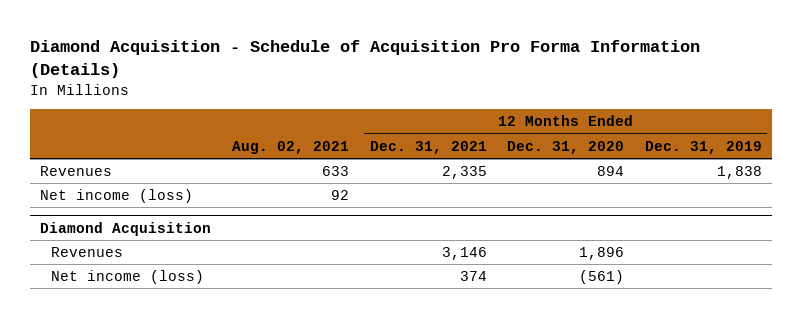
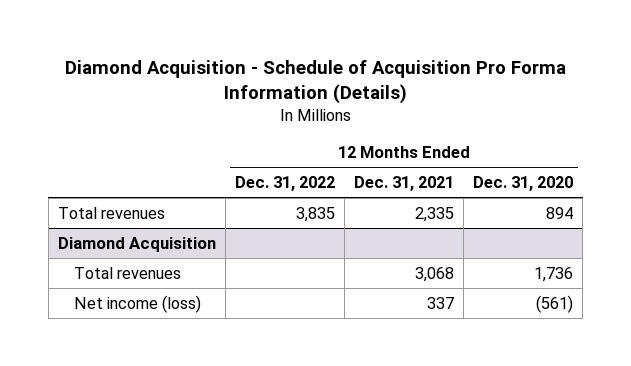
[231,140,349,154] Aug. 02, 2021 -> none
[644,140,762,154] Dec. 31, 2019 -> none
none -> [235,176,336,192] Dec. 31, 2022
[40,189,194,204] Net income (loss) -> none
[40,166,113,177] Revenues -> [57,206,165,219] Total revenues
[50,247,123,258] Revenues -> [74,266,182,279] Total revenues
[441,247,487,261] 3,146 -> [415,266,455,282] 3,068
[579,247,625,261] 1,896 -> [534,266,574,282] 1,736
[459,271,487,282] 374 -> [427,296,455,309] 337

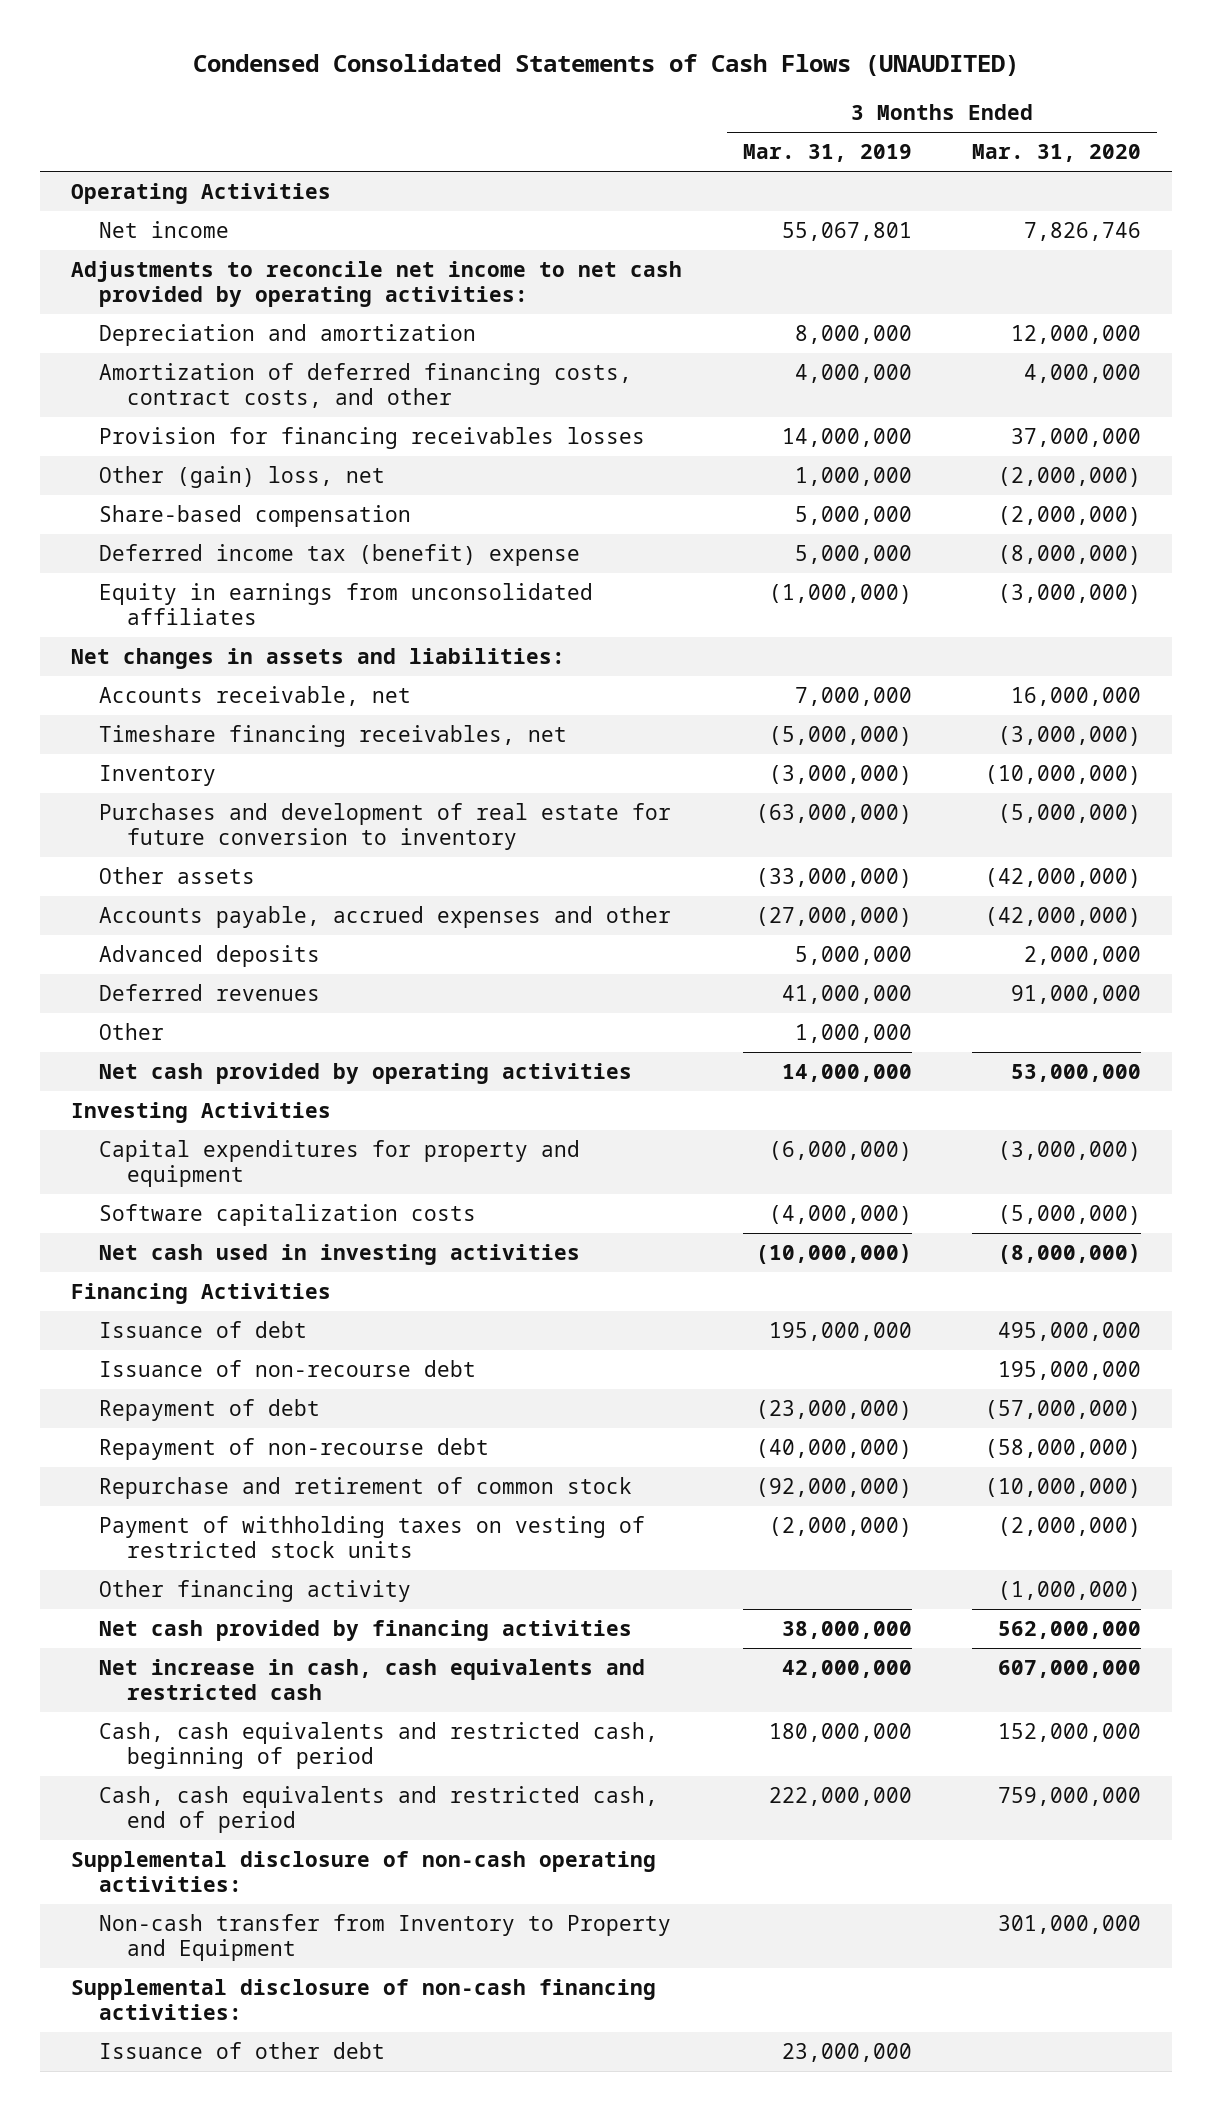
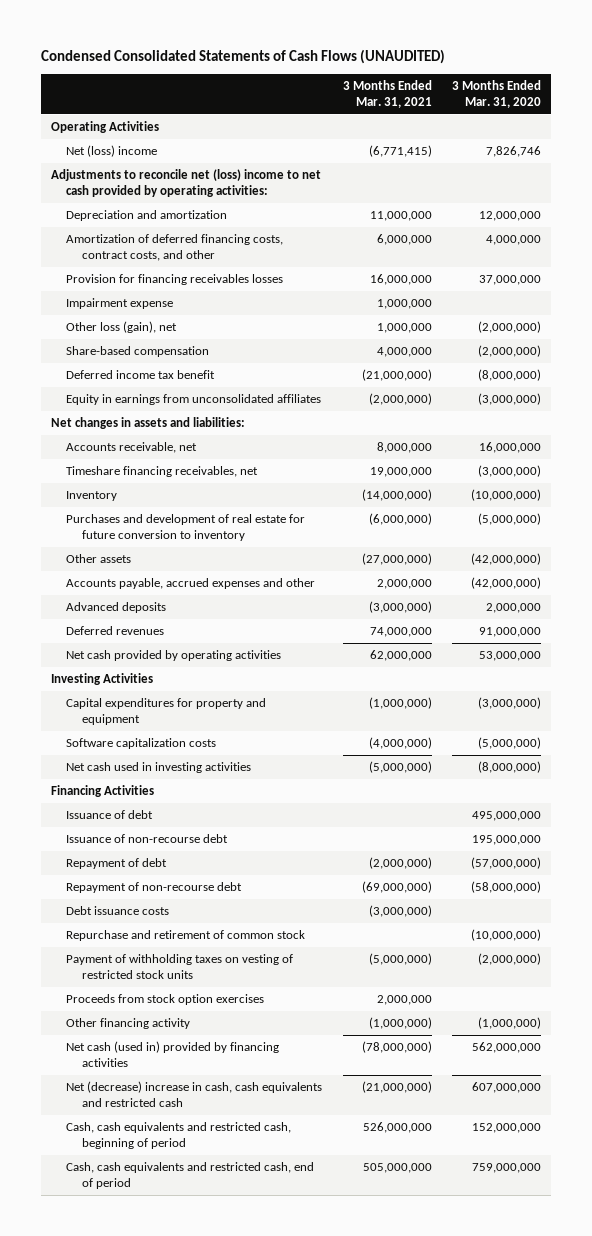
[742,144,912,163] Mar. 31, 2019 -> none
none -> [342,79,432,108] 3 Months Ended Mar. 31, 2021
[98,221,229,239] Net income -> [66,145,158,158] Net (loss) income
[70,261,682,308] Adjustments to reconcile net income to net cash provided by operating activities: -> [51,169,322,197] Adjustments to reconcile net (loss) income to net cash provided by operating activities:
none -> [66,298,174,310] Impairment expense
[98,466,385,489] Other (gain) loss, net -> [66,321,178,334] Other loss (gain), net
[98,544,580,567] Deferred income tax (benefit) expense -> [66,370,216,380] Deferred income tax benefit
[98,1023,164,1041] Other -> none
none -> [66,906,170,916] Debt issuance costs
none -> [66,994,265,1006] Proceeds from stock option exercises
[98,1620,632,1642] Net cash provided by financing activities -> [66,1041,280,1067] Net cash (used in) provided by financing activities
[98,1659,645,1701] Net increase in cash, cash equivalents and restricted cash -> [66,1081,323,1107] Net (decrease) increase in cash, cash equivalents and restricted cash
[70,1851,656,1893] Supplemental disclosure of non-cash operating activities: -> none
[98,1914,671,1962] Non-cash transfer from Inventory to Property and Equipment -> none
[70,1979,656,2021] Supplemental disclosure of non-cash financing activities: -> none
[98,2042,385,2060] Issuance of other debt -> none

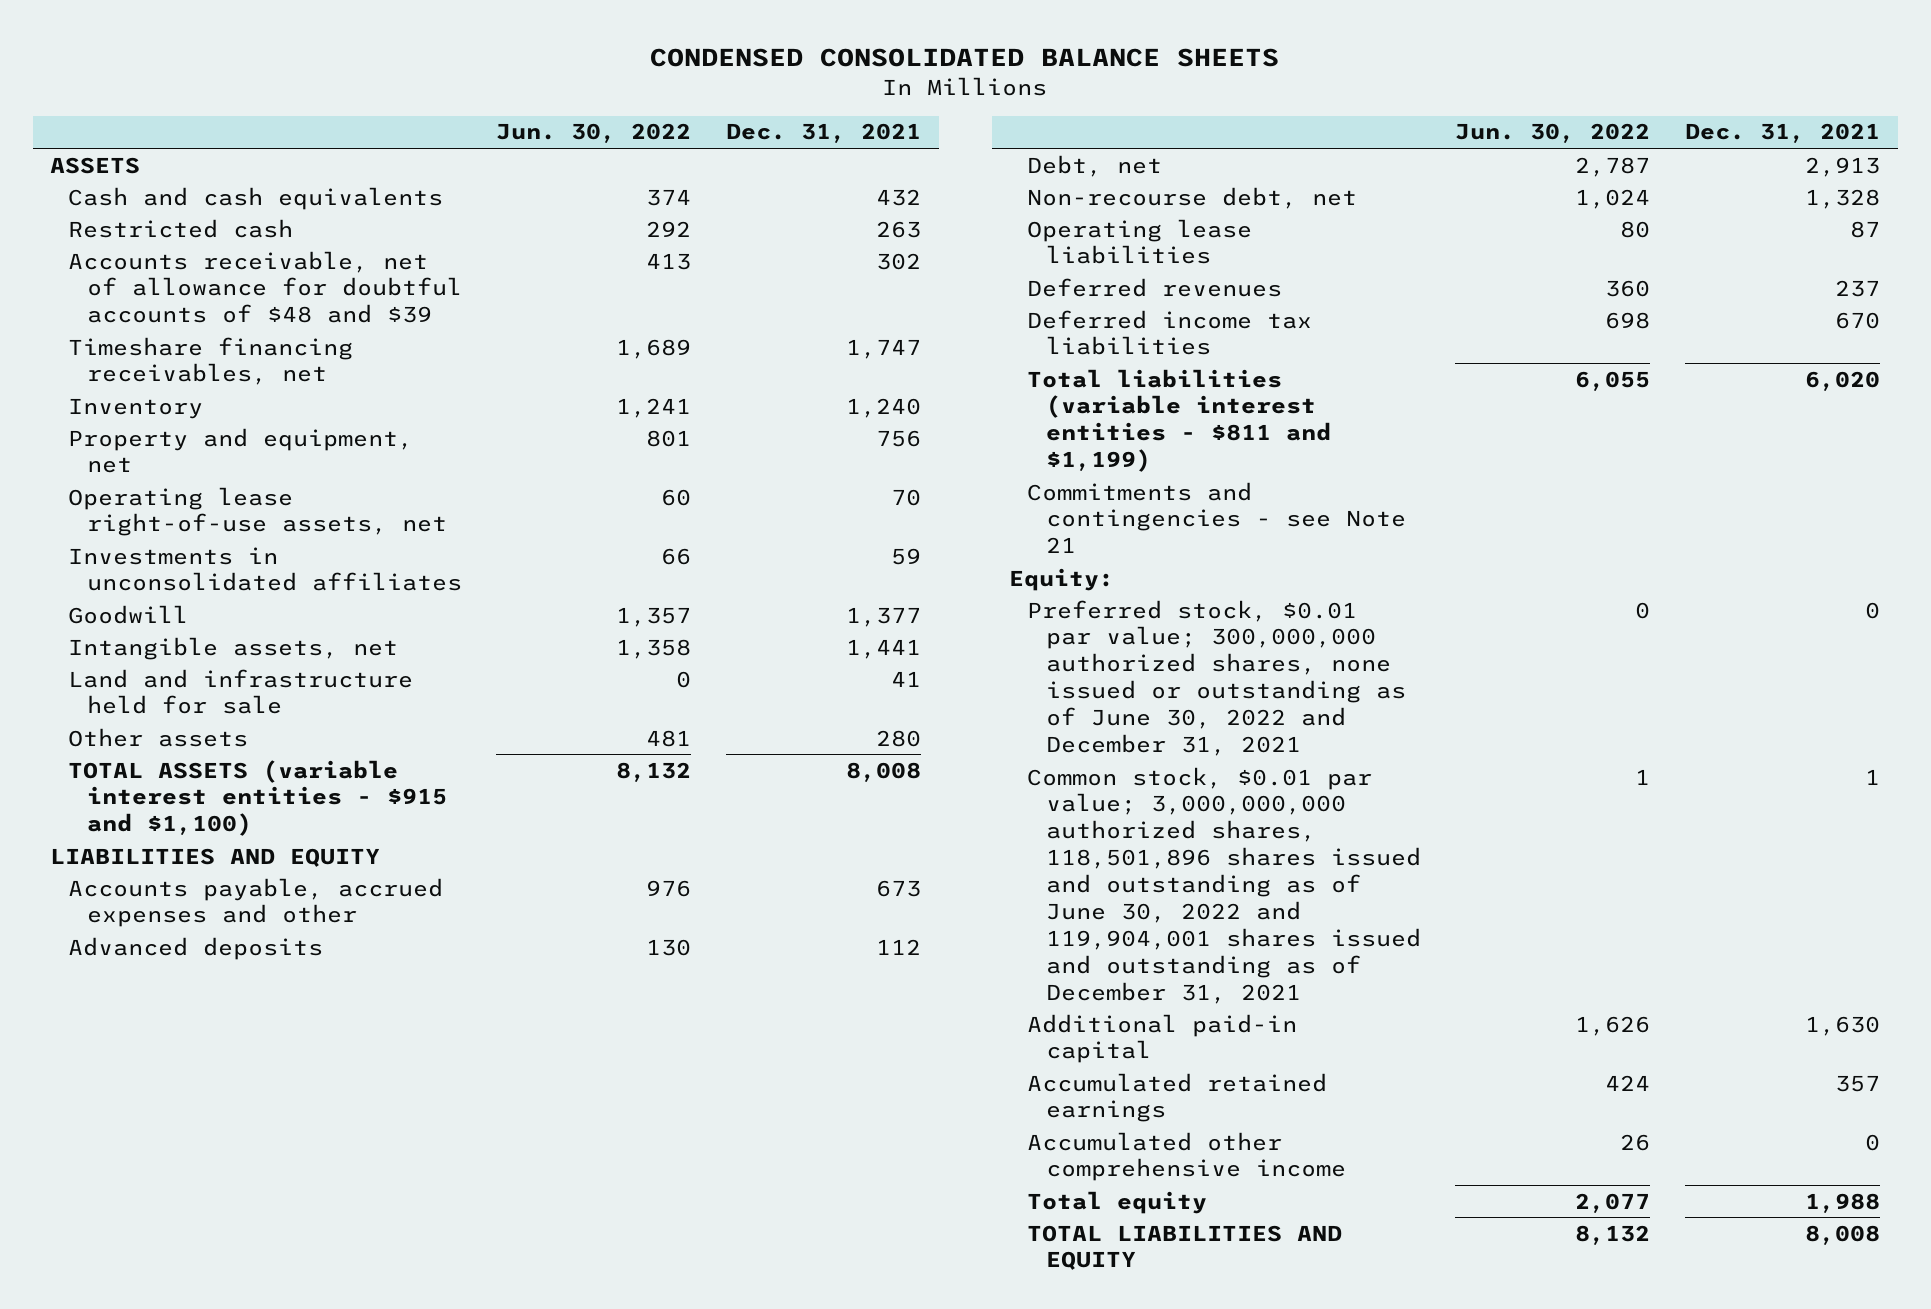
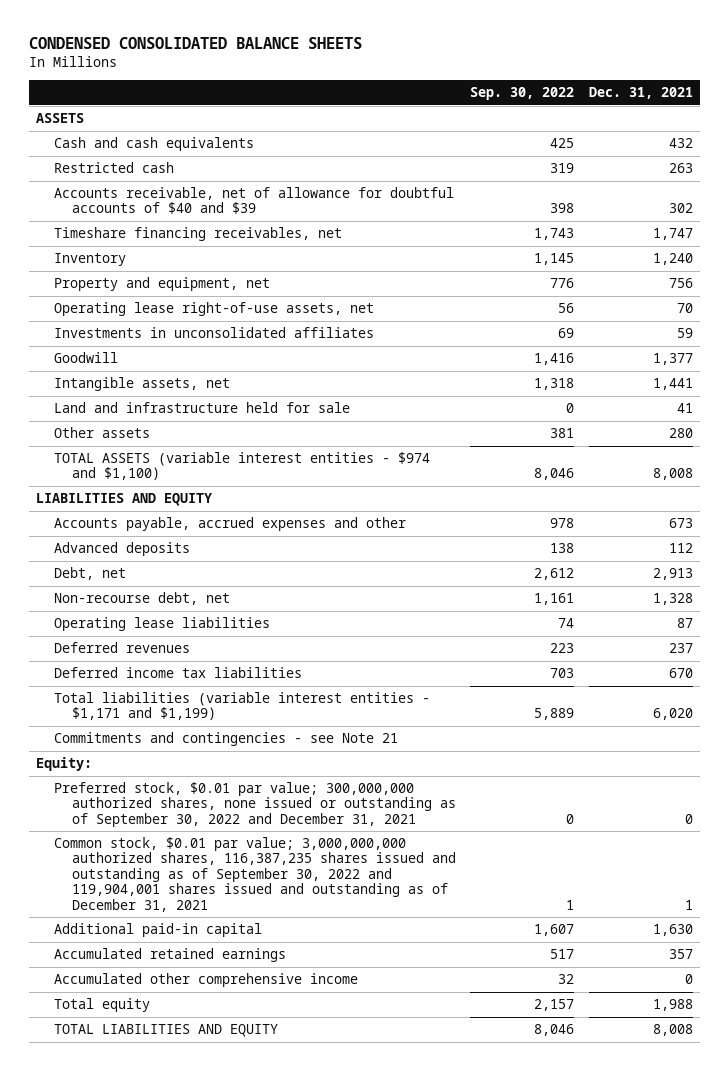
[496,123,692,144] Jun. 30, 2022 -> none
none -> [470,87,575,101] Sep. 30, 2022
[68,250,462,324] Accounts receivable, net of allowance for doubtful accounts of $48 and $39 -> [53,187,454,215] Accounts receivable, net of allowance for doubtful accounts of $40 and $39
[68,759,447,837] TOTAL ASSETS (variable interest entities - $915 and $1,100) -> [53,452,430,481] TOTAL ASSETS (variable interest entities - $974 and $1,100)
[1027,368,1331,473] Total liabilities (variable interest entities - $811 and $1,199) -> [53,692,430,721] Total liabilities (variable interest entities - $1,171 and $1,199)
[1027,599,1406,756] Preferred stock, $0.01 par value; 300,000,000 authorized shares, none issued or outstanding as of June 30, 2022 and December 31, 2021 -> [53,782,456,827] Preferred stock, $0.01 par value; 300,000,000 authorized shares, none issued or outstanding as of September 30, 2022 and December 31, 2021
[1027,766,1421,1004] Common stock, $0.01 par value; 3,000,000,000 authorized shares, 118,501,896 shares issued and outstanding as of June 30, 2022 and 119,904,001 shares issued and outstanding as of December 31, 2021 -> [53,837,456,912] Common stock, $0.01 par value; 3,000,000,000 authorized shares, 116,387,235 shares issued and outstanding as of September 30, 2022 and 119,904,001 shares issued and outstanding as of December 31, 2021

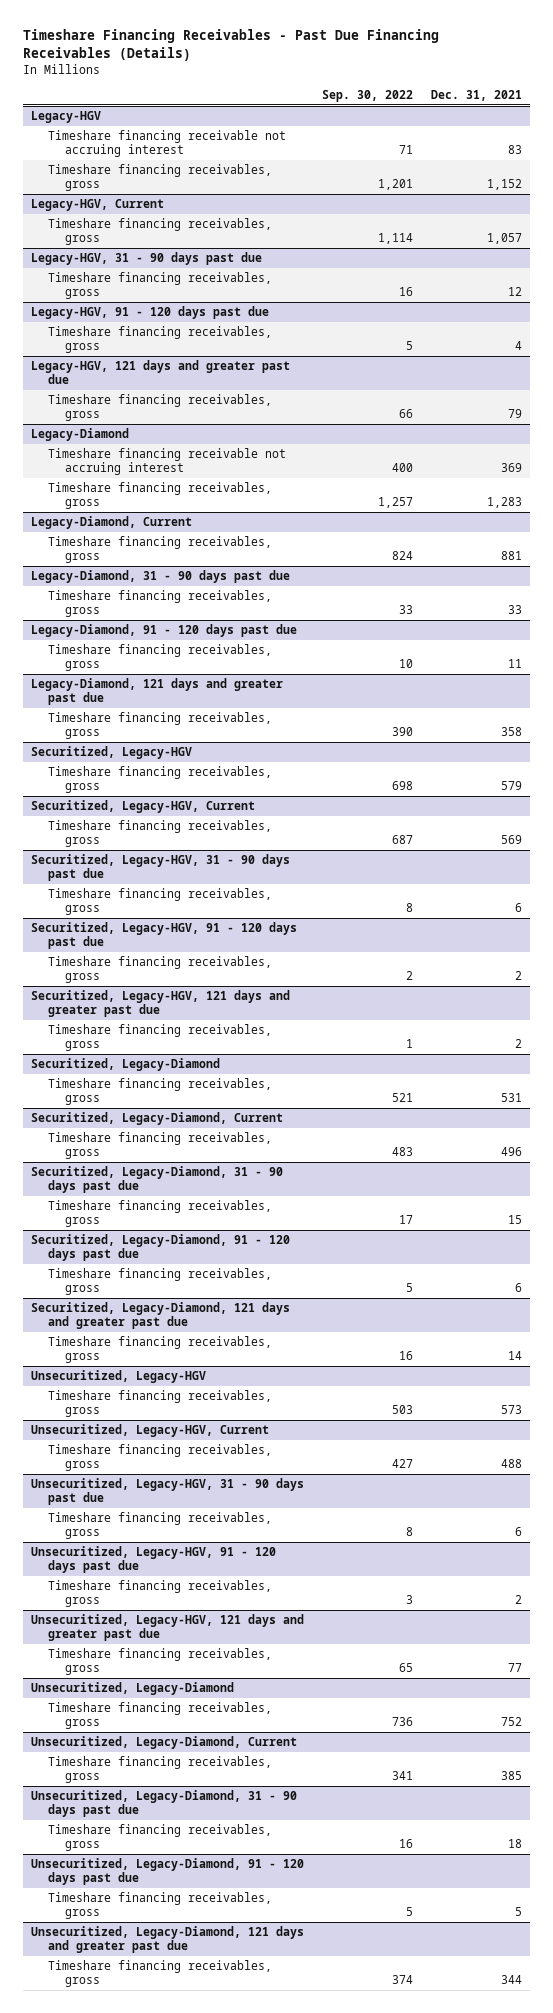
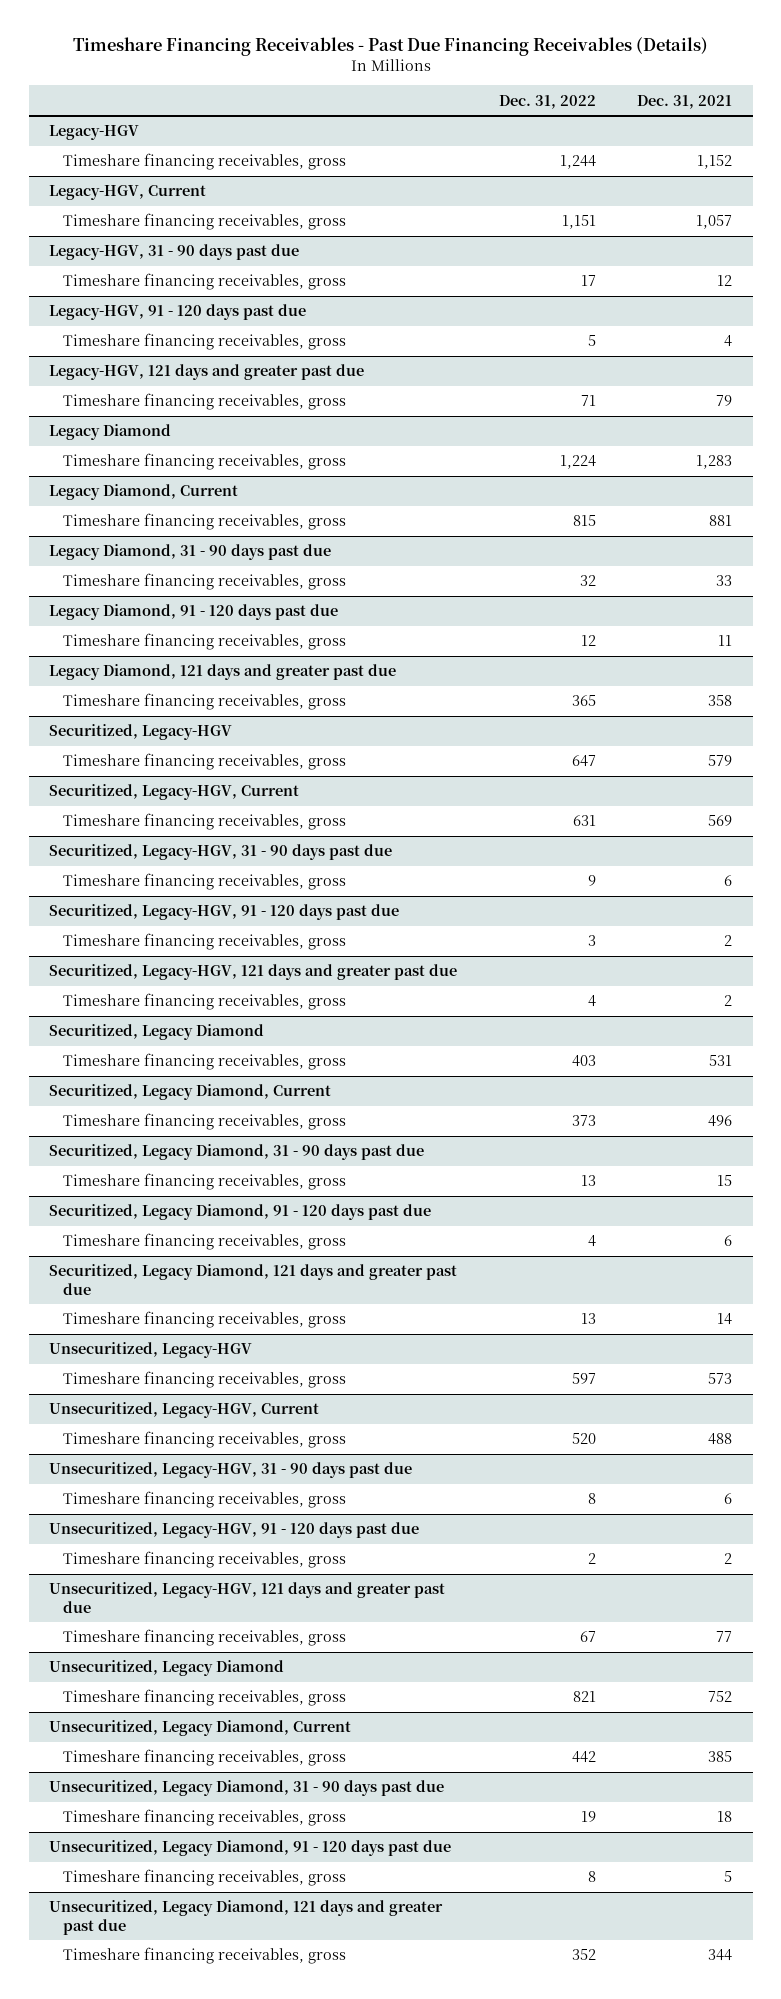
[322,90,414,103] Sep. 30, 2022 -> none
none -> [498,94,596,109] Dec. 31, 2022
[48,130,287,157] Timeshare financing receivable not accruing interest -> none
[48,448,287,475] Timeshare financing receivable not accruing interest -> none
[31,428,130,442] Legacy-Diamond -> [49,424,172,441] Legacy Diamond
[31,516,193,530] Legacy-Diamond, Current -> [49,484,239,501] Legacy Diamond, Current
[31,570,291,584] Legacy-Diamond, 31 - 90 days past due -> [49,544,332,561] Legacy Diamond, 31 - 90 days past due
[31,624,298,638] Legacy-Diamond, 91 - 120 days past due -> [49,604,339,621] Legacy Diamond, 91 - 120 days past due
[31,678,284,705] Legacy-Diamond, 121 days and greater past due -> [49,664,397,681] Legacy Diamond, 121 days and greater past due
[31,1058,221,1072] Securitized, Legacy-Diamond -> [49,1024,265,1041] Securitized, Legacy Diamond
[31,1112,284,1126] Securitized, Legacy-Diamond, Current -> [49,1084,332,1101] Securitized, Legacy Diamond, Current
[31,1166,284,1193] Securitized, Legacy-Diamond, 31 - 90 days past due -> [49,1144,425,1161] Securitized, Legacy Diamond, 31 - 90 days past due
[31,1234,291,1261] Securitized, Legacy-Diamond, 91 - 120 days past due -> [49,1204,432,1221] Securitized, Legacy Diamond, 91 - 120 days past due
[31,1302,291,1329] Securitized, Legacy-Diamond, 121 days and greater past due -> [49,1264,458,1295] Securitized, Legacy Diamond, 121 days and greater past due
[31,1682,235,1696] Unsecuritized, Legacy-Diamond -> [49,1660,285,1677] Unsecuritized, Legacy Diamond
[31,1736,298,1750] Unsecuritized, Legacy-Diamond, Current -> [49,1720,352,1737] Unsecuritized, Legacy Diamond, Current
[31,1790,298,1817] Unsecuritized, Legacy-Diamond, 31 - 90 days past due -> [49,1780,445,1797] Unsecuritized, Legacy Diamond, 31 - 90 days past due
[31,1858,305,1885] Unsecuritized, Legacy-Diamond, 91 - 120 days past due -> [49,1840,452,1857] Unsecuritized, Legacy Diamond, 91 - 120 days past due
[31,1926,305,1953] Unsecuritized, Legacy-Diamond, 121 days and greater past due -> [49,1900,444,1935] Unsecuritized, Legacy Diamond, 121 days and greater past due

